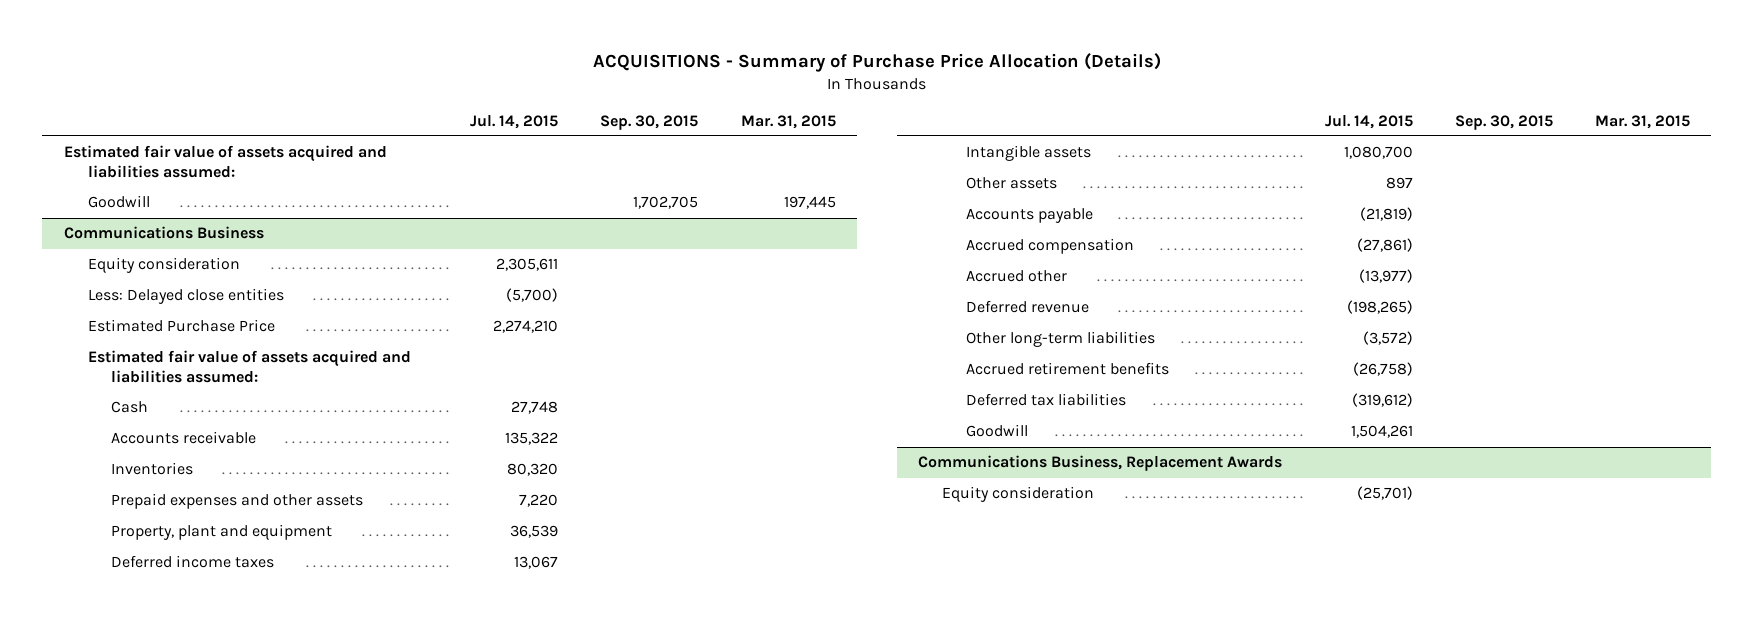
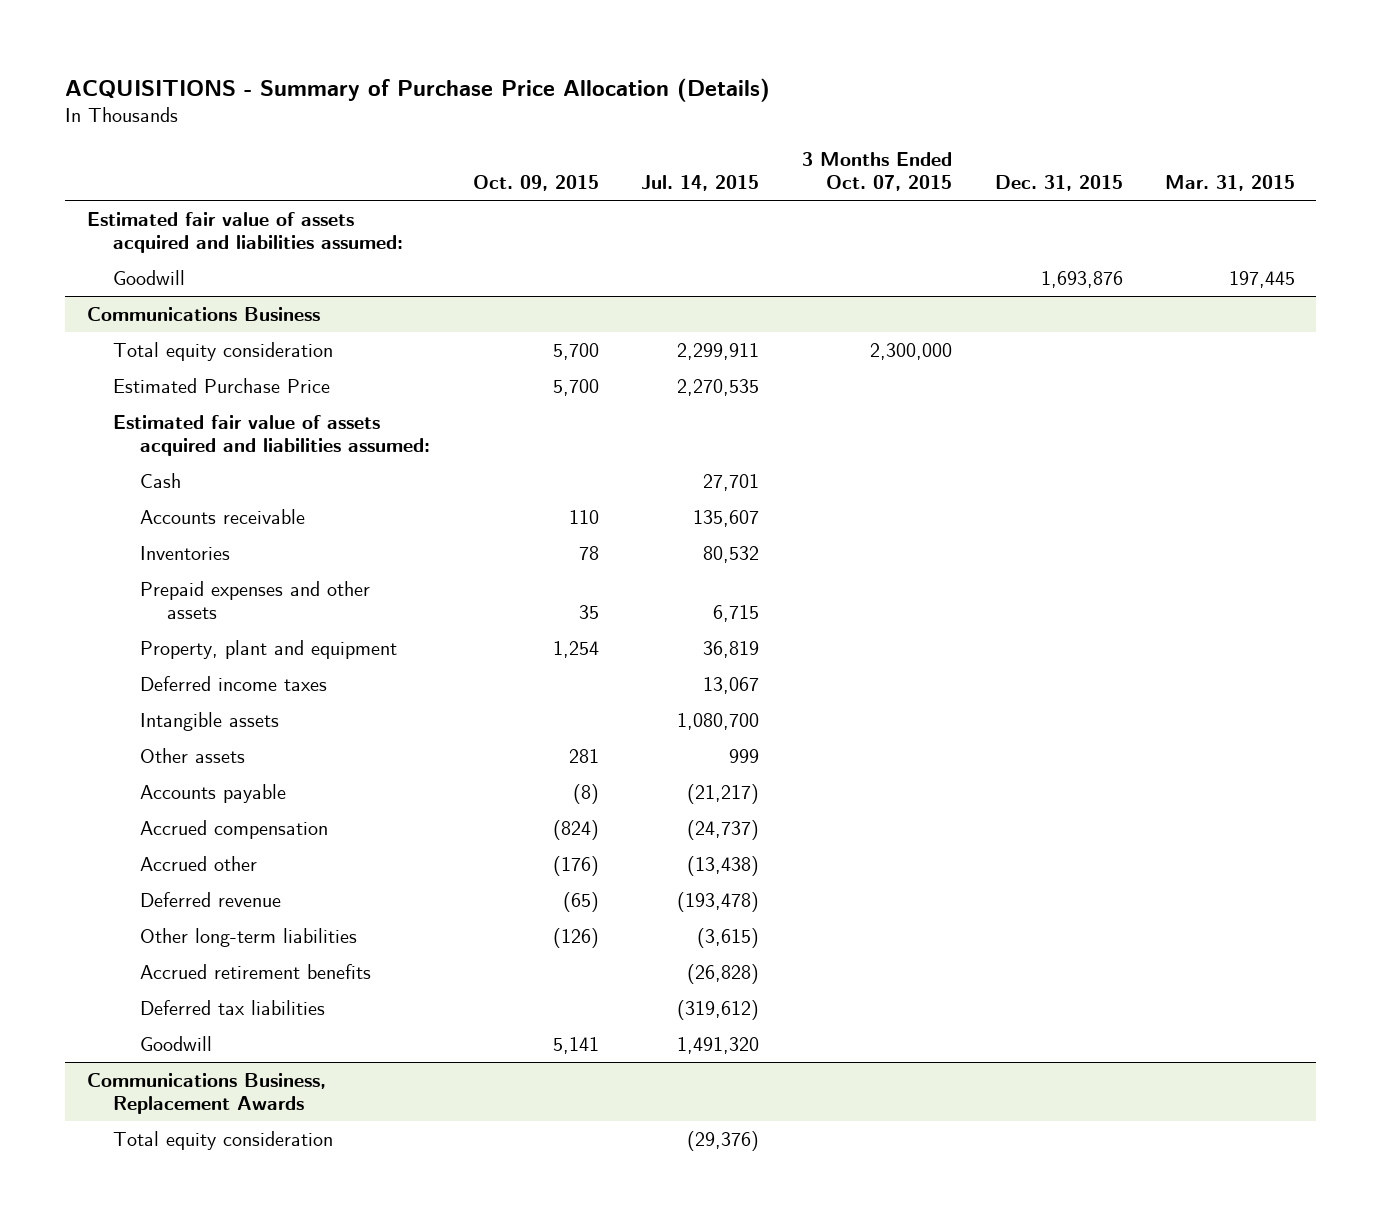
[600,114,699,130] Sep. 30, 2015 -> none
none -> [472,175,599,192] Oct. 09, 2015
none -> [801,152,952,192] 3 Months Ended Oct. 07, 2015
none -> [994,175,1123,192] Dec. 31, 2015
[87,288,284,305] Less: Delayed close entities -> none
[87,257,240,274] Equity consideration -> [113,341,334,361] Total equity consideration
[495,258,558,272] 2,305,611 -> [677,342,760,360] 2,299,911
[492,320,558,334] 2,274,210 -> [677,378,760,396] 2,270,535
[510,401,558,415] 27,748 -> [703,473,760,491] 27,701
[504,432,558,446] 135,322 -> [693,509,760,527] 135,607
[506,463,558,477] 80,320 -> [703,545,760,563] 80,532
[518,494,558,508] 7,220 -> [713,604,760,622] 6,715
[509,525,558,539] 36,539 -> [703,640,760,658] 36,819
[1385,177,1413,190] 897 -> [729,748,760,763] 999
[1359,207,1413,222] (21,819) -> [687,783,760,804] (21,217)
[1356,238,1413,253] (27,861) -> [687,819,760,840] (24,737)
[1358,269,1413,284] (13,977) -> [687,855,760,876] (13,438)
[1346,300,1413,315] (198,265) -> [677,891,760,912] (193,478)
[1362,331,1413,346] (3,572) -> [697,927,760,948] (3,615)
[1352,362,1413,377] (26,758) -> [687,963,760,984] (26,828)
[1350,425,1413,439] 1,504,261 -> [677,1036,760,1054] 1,491,320
[942,486,1095,503] Equity consideration -> [113,1130,334,1150] Total equity consideration
[1356,486,1413,501] (25,701) -> [687,1130,760,1151] (29,376)

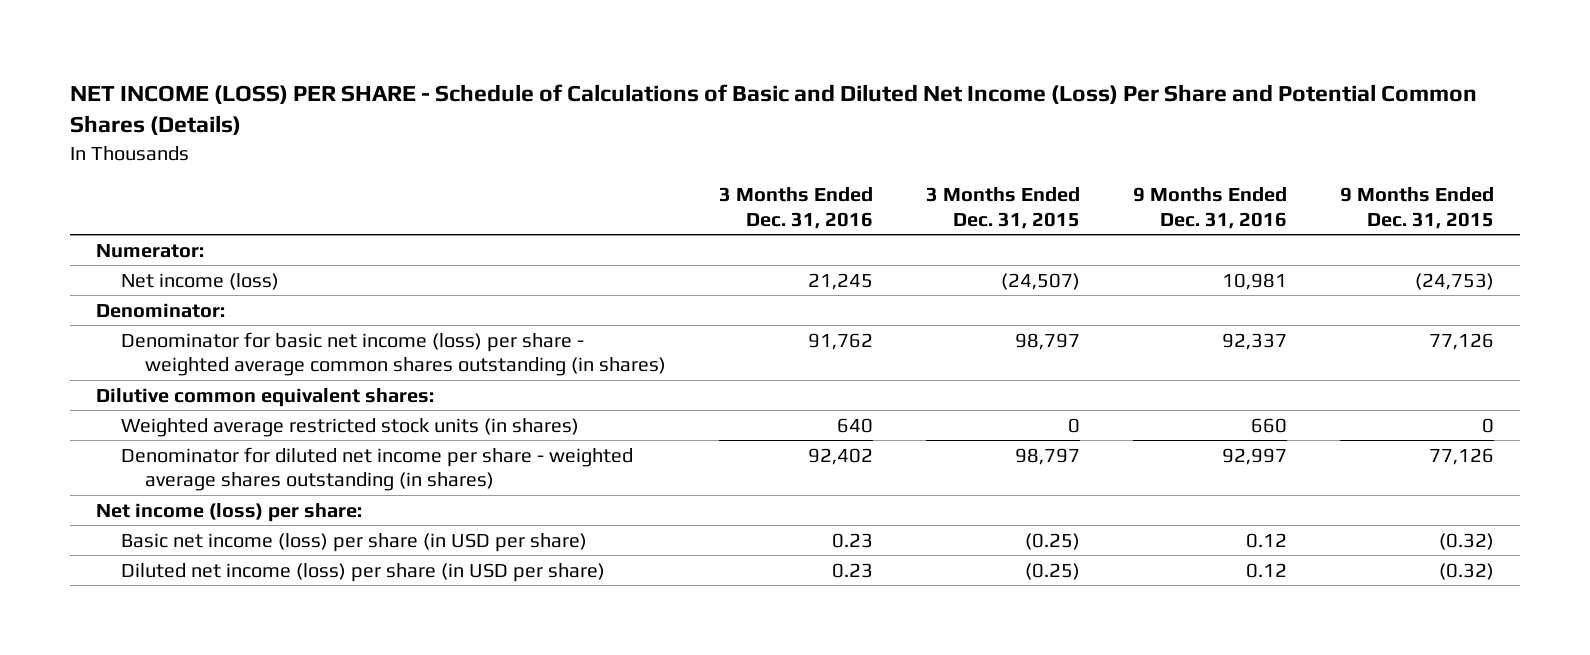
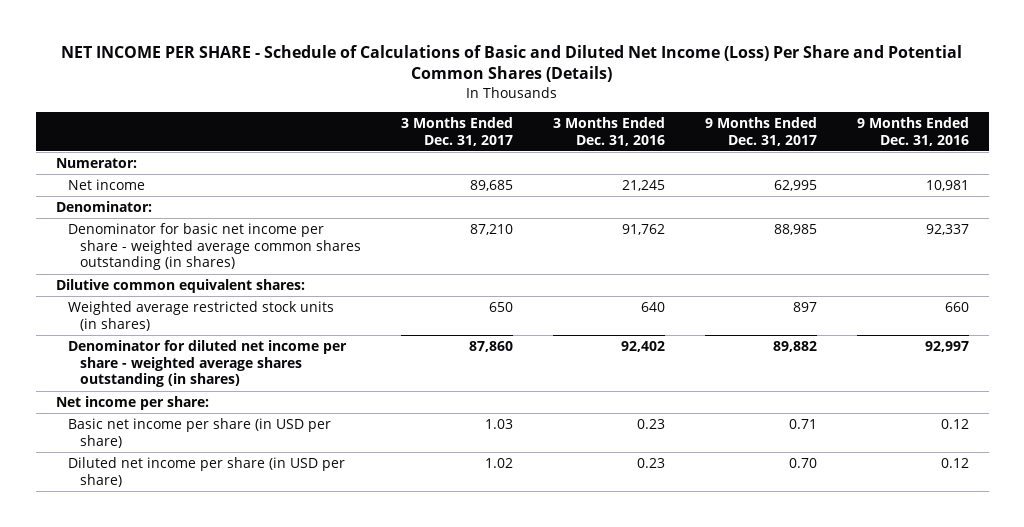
[69,83,1477,136] NET INCOME (LOSS) PER SHARE - Schedule of Calculations of Basic and Diluted Net Income (Loss) Per Share and Potential Common Shares (Details) -> [61,44,963,83] NET INCOME PER SHARE - Schedule of Calculations of Basic and Diluted Net Income (Loss) Per Share and Potential Common Shares (Details)
[925,187,1080,229] 3 Months Ended Dec. 31, 2015 -> none
[1339,187,1494,229] 9 Months Ended Dec. 31, 2015 -> none
none -> [400,116,513,146] 3 Months Ended Dec. 31, 2017
none -> [704,116,817,146] 9 Months Ended Dec. 31, 2017
[120,272,279,290] Net income (loss) -> [67,179,145,191] Net income
[120,331,667,377] Denominator for basic net income (loss) per share - weighted average common shares outstanding (in shares) -> [67,223,361,271] Denominator for basic net income per share - weighted average common shares outstanding (in shares)
[96,502,363,522] Net income (loss) per share: -> [55,396,209,411] Net income per share:
[120,532,587,552] Basic net income (loss) per share (in USD per share) -> [67,418,331,448] Basic net income per share (in USD per share)
[120,562,605,582] Diluted net income (loss) per share (in USD per share) -> [67,457,345,487] Diluted net income per share (in USD per share)

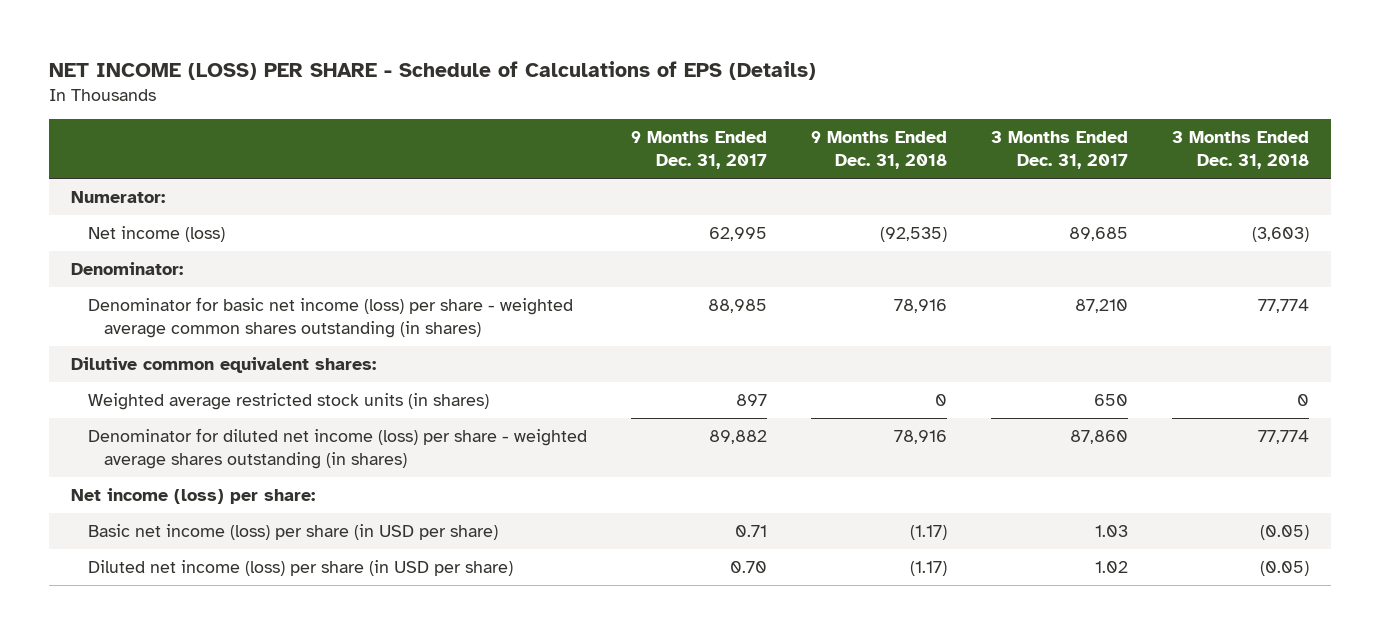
[61,44,963,83] NET INCOME PER SHARE - Schedule of Calculations of Basic and Diluted Net Income (Loss) Per Share and Potential Common Shares (Details) -> [48,60,816,80] NET INCOME (LOSS) PER SHARE - Schedule of Calculations of EPS (Details)
[552,116,665,146] 3 Months Ended Dec. 31, 2016 -> none
[856,116,969,146] 9 Months Ended Dec. 31, 2016 -> none
none -> [811,131,948,170] 9 Months Ended Dec. 31, 2018
none -> [1172,131,1310,170] 3 Months Ended Dec. 31, 2018
[67,179,145,191] Net income -> [87,226,225,243] Net income (loss)
[67,223,361,271] Denominator for basic net income per share - weighted average common shares outstanding (in shares) -> [87,297,573,339] Denominator for basic net income (loss) per share - weighted average common shares outstanding (in shares)
[67,340,347,388] Denominator for diluted net income per share - weighted average shares outstanding (in shares) -> [87,428,587,470] Denominator for diluted net income (loss) per share - weighted average shares outstanding (in shares)
[55,396,209,411] Net income per share: -> [71,488,316,505] Net income (loss) per share:
[67,418,331,448] Basic net income per share (in USD per share) -> [87,524,498,541] Basic net income (loss) per share (in USD per share)
[67,457,345,487] Diluted net income per share (in USD per share) -> [87,560,513,577] Diluted net income (loss) per share (in USD per share)

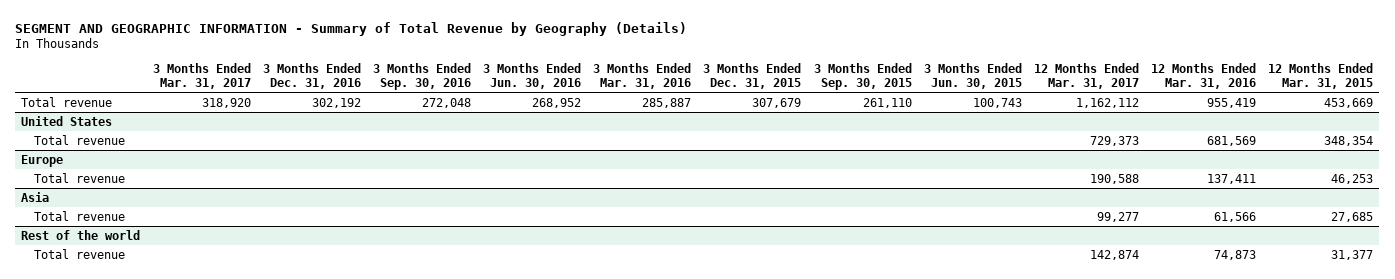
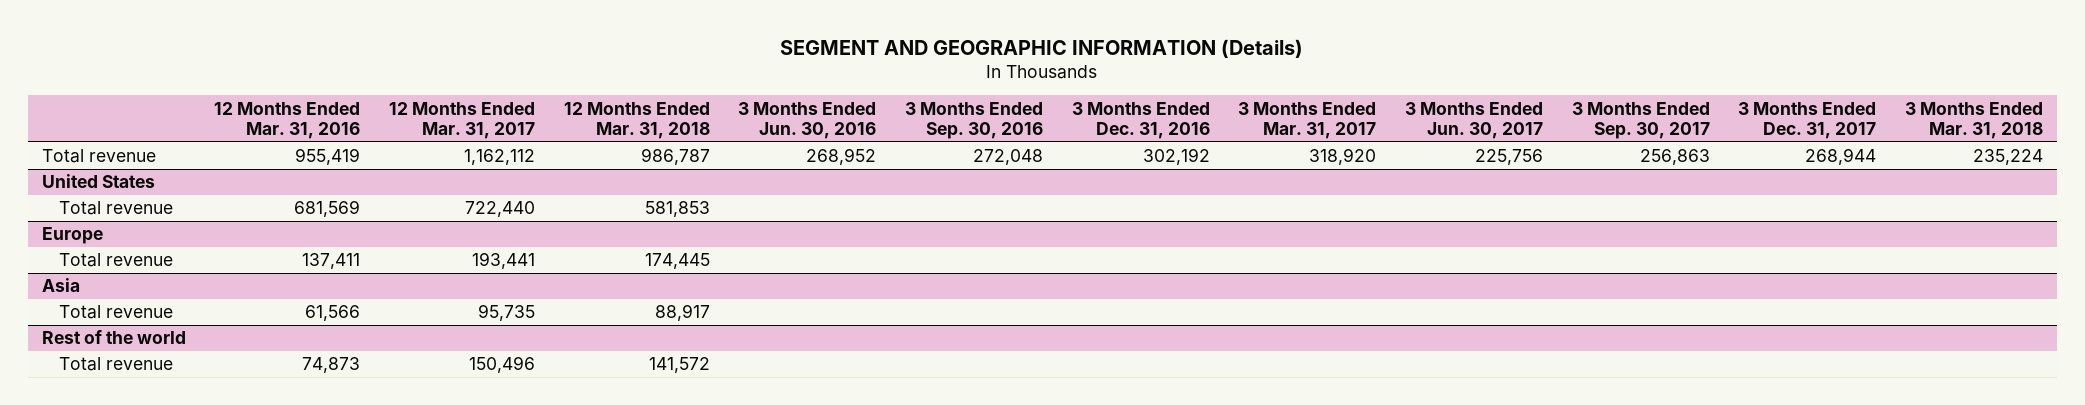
[15,21,688,36] SEGMENT AND GEOGRAPHIC INFORMATION - Summary of Total Revenue by Geography (Details) -> [780,38,1304,58] SEGMENT AND GEOGRAPHIC INFORMATION (Details)
[593,63,692,89] 3 Months Ended Mar. 31, 2016 -> none
[703,63,802,89] 3 Months Ended Dec. 31, 2015 -> none
[813,63,912,90] 3 Months Ended Sep. 30, 2015 -> none
[923,63,1022,89] 3 Months Ended Jun. 30, 2015 -> none
[1268,63,1374,89] 12 Months Ended Mar. 31, 2015 -> none
none -> [563,101,710,140] 12 Months Ended Mar. 31, 2018
none -> [1405,101,1544,140] 3 Months Ended Jun. 30, 2017
none -> [1571,101,1710,140] 3 Months Ended Sep. 30, 2017
none -> [1738,101,1877,140] 3 Months Ended Dec. 31, 2017
none -> [1905,101,2044,140] 3 Months Ended Mar. 31, 2018
[1089,135,1139,146] 729,373 -> [465,201,536,218] 722,440
[1089,173,1139,184] 190,588 -> [472,252,536,270] 193,441
[1096,211,1139,222] 99,277 -> [478,304,536,322] 95,735
[1089,249,1139,260] 142,874 -> [469,356,536,374] 150,496

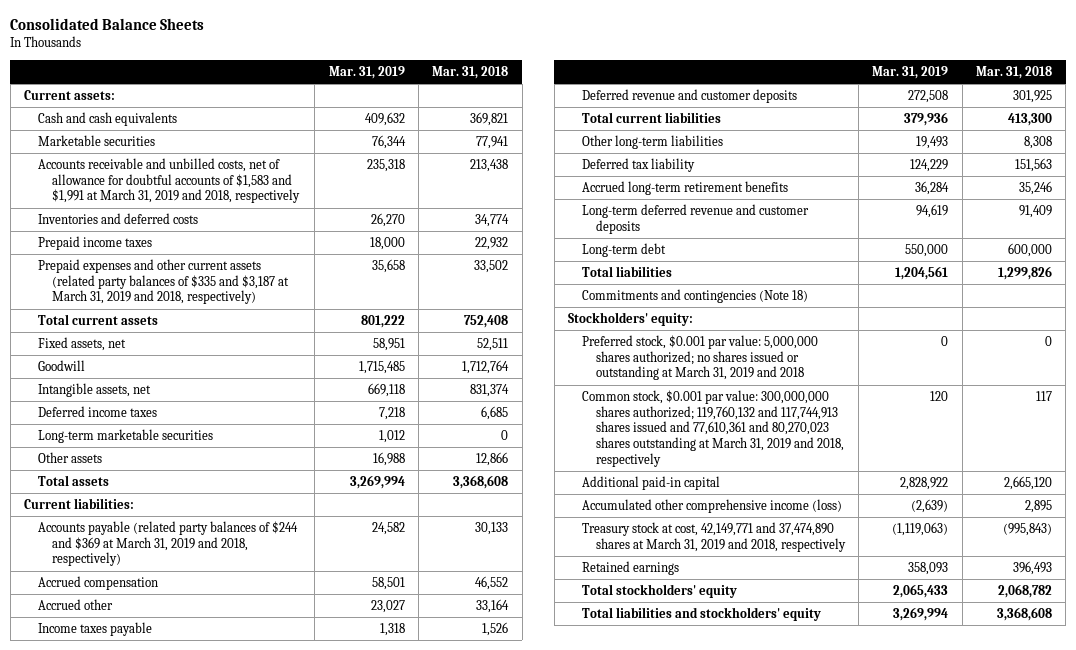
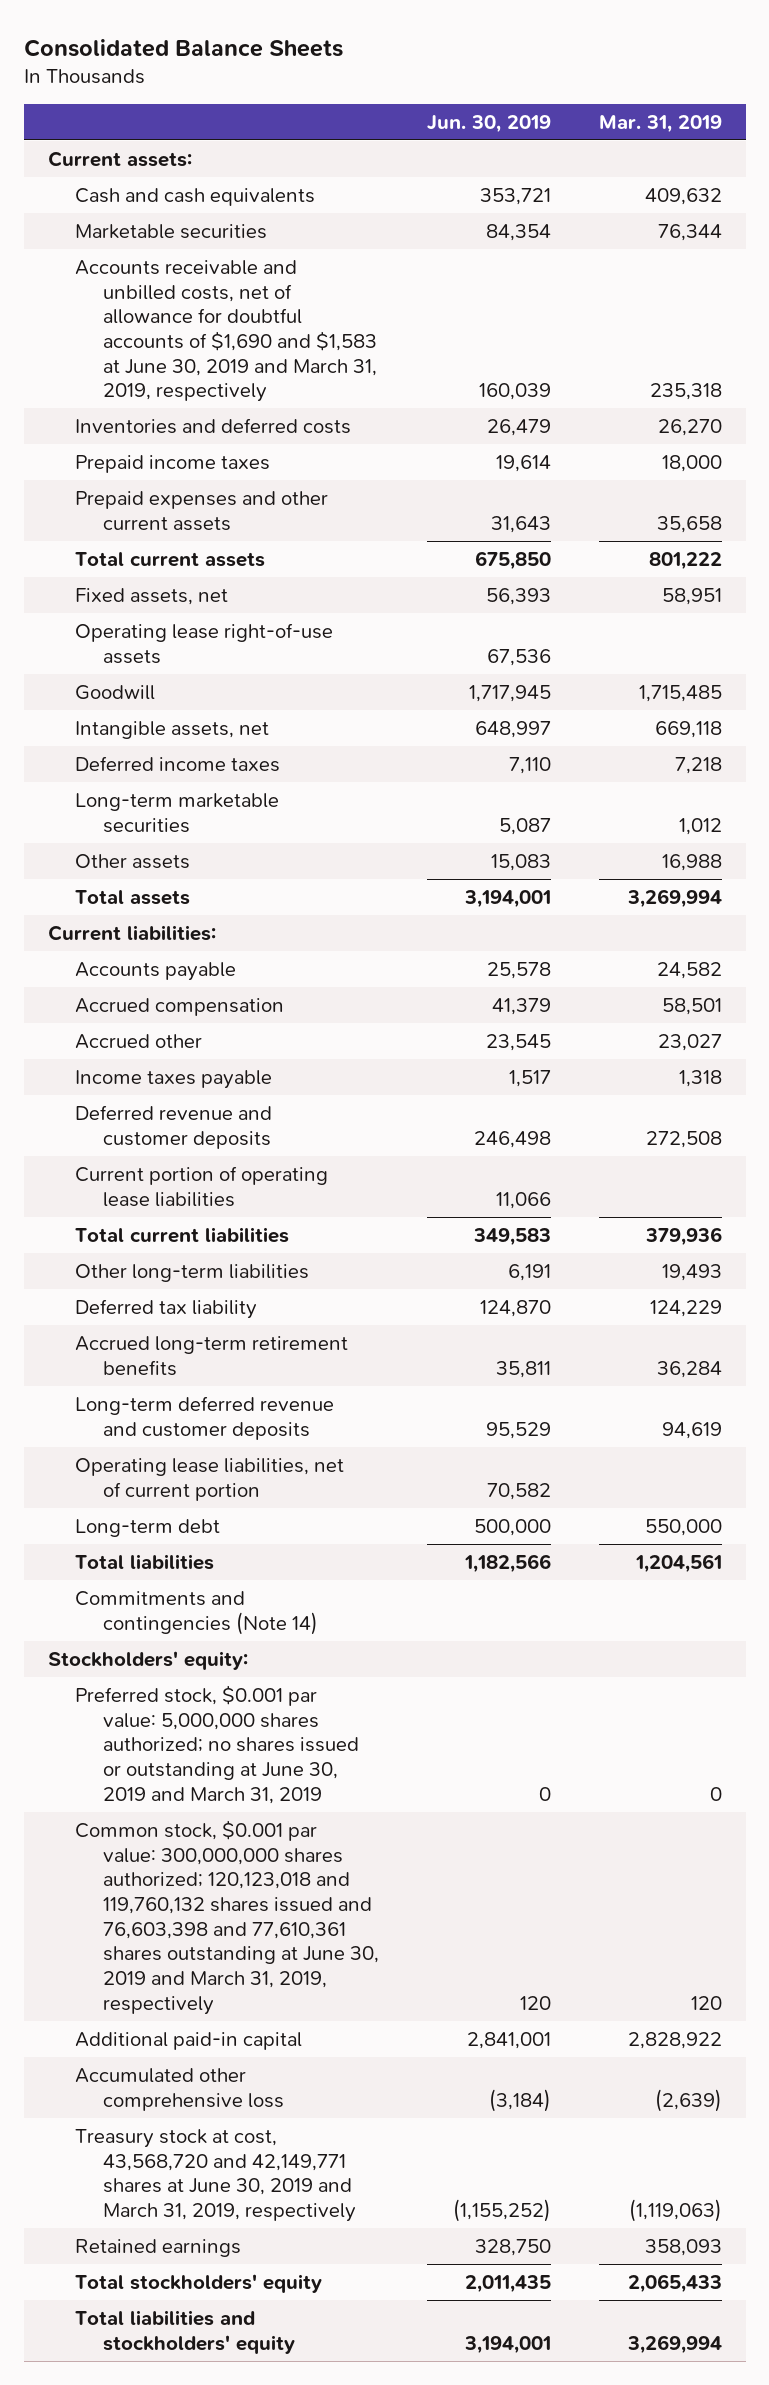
[432,66,509,80] Mar. 31, 2018 -> none
none -> [426,114,551,133] Jun. 30, 2019
[38,157,300,204] Accounts receivable and unbilled costs, net of allowance for doubtful accounts of $1,583 and $1,991 at March 31, 2019 and 2018, respectively -> [75,260,378,403] Accounts receivable and unbilled costs, net of allowance for doubtful accounts of $1,690 and $1,583 at June 30, 2019 and March 31, 2019, respectively
[38,258,289,305] Prepaid expenses and other current assets (related party balances of $335 and $3,187 at March 31, 2019 and 2018, respectively) -> [75,491,329,531] Prepaid expenses and other current assets
none -> [75,623,334,664] Operating lease right-of-use assets
[38,520,299,567] Accounts payable (related party balances of $244 and $369 at March 31, 2019 and 2018, respectively) -> [75,962,237,982] Accounts payable
none -> [75,1166,329,1207] Current portion of operating lease liabilities
none -> [75,1458,345,1501] Operating lease liabilities, net of current portion
[581,288,808,303] Commitments and contingencies (Note 18) -> [75,1591,319,1635] Commitments and contingencies (Note 14)
[581,334,818,381] Preferred stock, $0.001 par value: 5,000,000 shares authorized; no shares issued or outstanding at March 31, 2019 and 2018 -> [75,1685,360,1804] Preferred stock, $0.001 par value: 5,000,000 shares authorized; no shares issued or outstanding at June 30, 2019 and March 31, 2019
[581,389,844,467] Common stock, $0.001 par value: 300,000,000 shares authorized; 119,760,132 and 117,744,913 shares issued and 77,610,361 and 80,270,023 shares outstanding at March 31, 2019 and 2018, respectively -> [75,1820,380,2015] Common stock, $0.001 par value: 300,000,000 shares authorized; 120,123,018 and 119,760,132 shares issued and 76,603,398 and 77,610,361 shares outstanding at June 30, 2019 and March 31, 2019, respectively
[581,498,842,513] Accumulated other comprehensive income (loss) -> [75,2068,285,2111] Accumulated other comprehensive loss
[581,521,846,552] Treasury stock at cost, 42,149,771 and 37,474,890 shares at March 31, 2019 and 2018, respectively -> [75,2129,357,2223] Treasury stock at cost, 43,568,720 and 42,149,771 shares at June 30, 2019 and March 31, 2019, respectively

